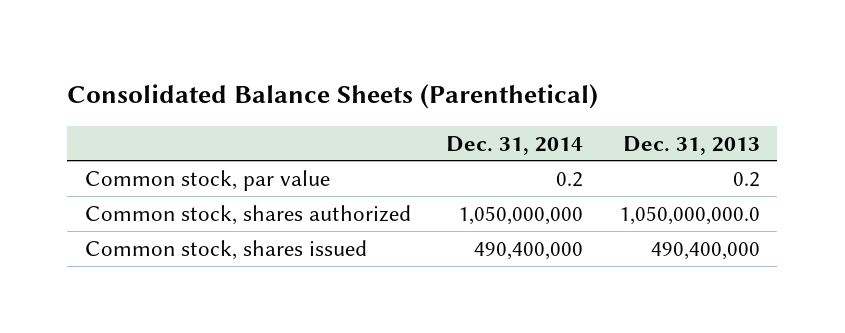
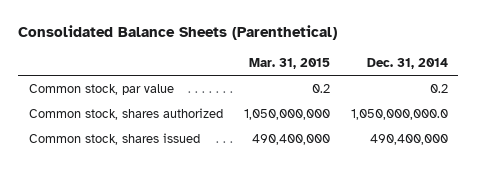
[622,135,760,155] Dec. 31, 2013 -> none
none -> [248,57,330,69] Mar. 31, 2015
[458,205,584,225] 1,050,000,000 -> [350,108,448,120] 1,050,000,000.0

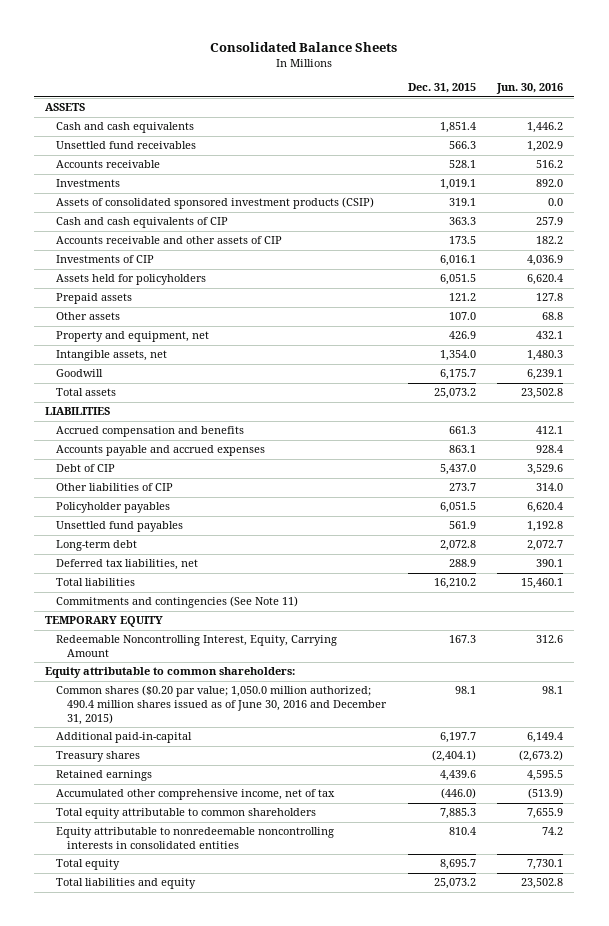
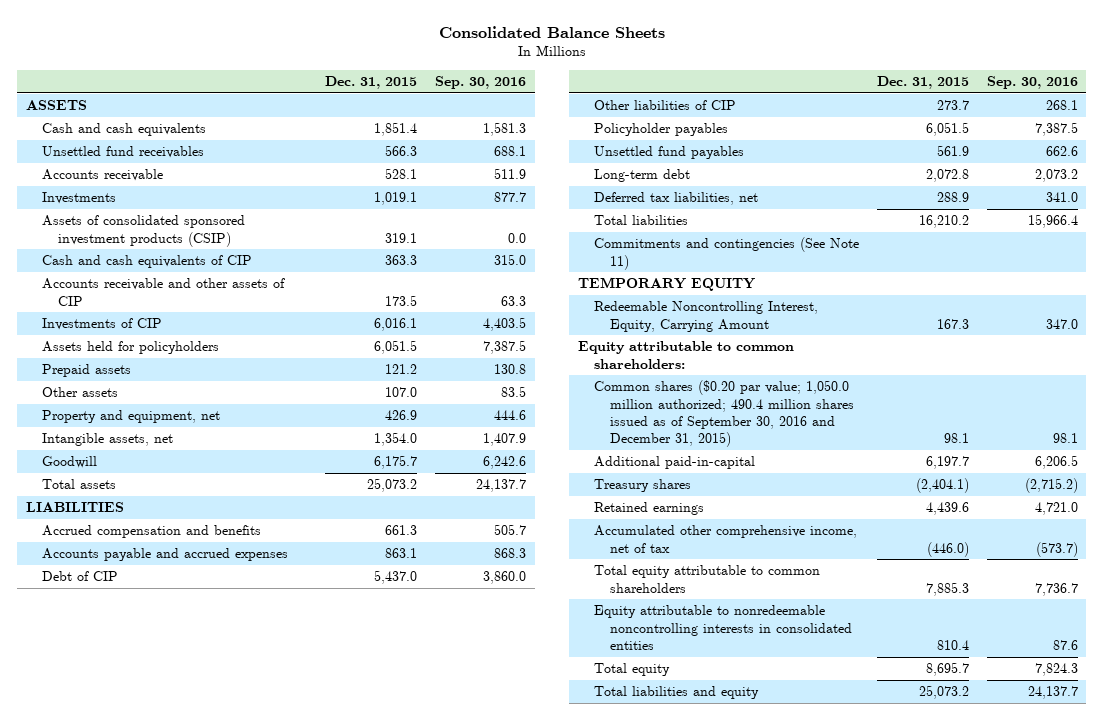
[496,83,564,95] Jun. 30, 2016 -> none
none -> [434,76,526,90] Sep. 30, 2016
[56,685,387,726] Common shares ($0.20 par value; 1,050.0 million authorized; 490.4 million shares issued as of June 30, 2016 and December 31, 2015) -> [593,380,855,448] Common shares ($0.20 par value; 1,050.0 million authorized; 490.4 million shares issued as of September 30, 2016 and December 31, 2015)

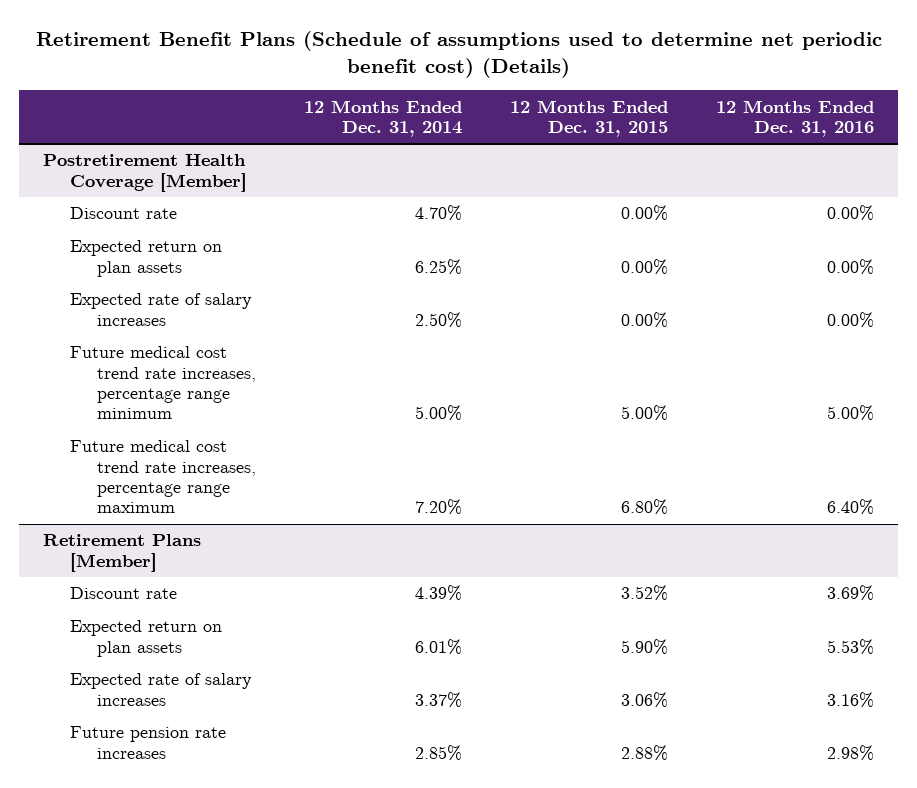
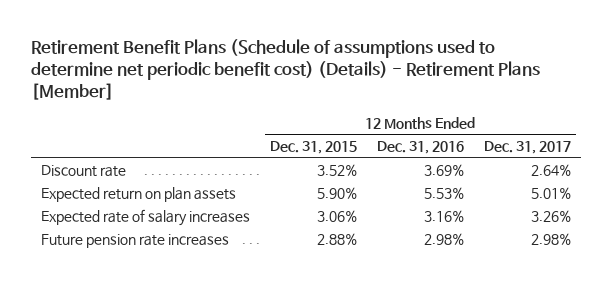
[35,30,882,78] Retirement Benefit Plans (Schedule of assumptions used to determine net periodic benefit cost) (Details) -> [31,39,541,101] Retirement Benefit Plans (Schedule of assumptions used to determine net periodic benefit cost) (Details) - Retirement Plans [Member]
[304,99,463,137] 12 Months Ended Dec. 31, 2014 -> none
none -> [483,140,571,154] Dec. 31, 2017
[43,154,248,192] Postretirement Health Coverage [Member] -> none
[70,207,178,220] Discount rate -> none
[70,240,223,277] Expected return on plan assets -> none
[70,293,253,326] Expected rate of salary increases -> none
[70,346,257,420] Future medical cost trend rate increases, percentage range minimum -> none
[70,440,257,514] Future medical cost trend rate increases, percentage range maximum -> none
[43,534,202,572] Retirement Plans [Member] -> none

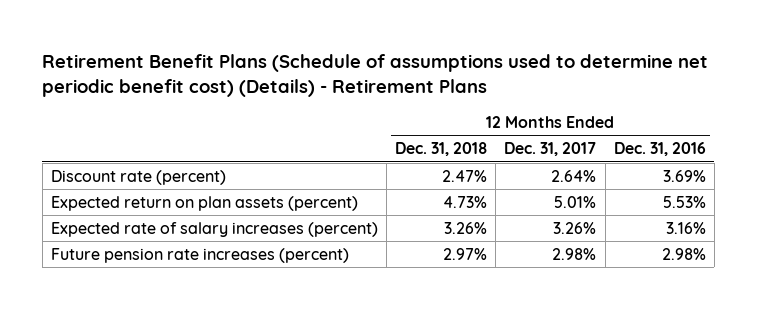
[31,39,541,101] Retirement Benefit Plans (Schedule of assumptions used to determine net periodic benefit cost) (Details) - Retirement Plans [Member] -> [42,53,709,97] Retirement Benefit Plans (Schedule of assumptions used to determine net periodic benefit cost) (Details) - Retirement Plans
[269,140,357,154] Dec. 31, 2015 -> none
none -> [395,142,488,157] Dec. 31, 2018
[41,164,127,177] Discount rate -> [51,169,227,185] Discount rate (percent)
[41,186,237,202] Expected return on plan assets -> [51,195,359,211] Expected return on plan assets (percent)
[41,208,251,226] Expected rate of salary increases -> [51,221,379,237] Expected rate of salary increases (percent)
[41,233,230,248] Future pension rate increases -> [51,247,350,263] Future pension rate increases (percent)

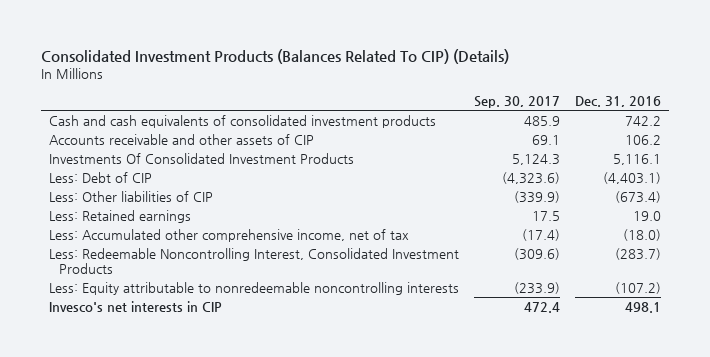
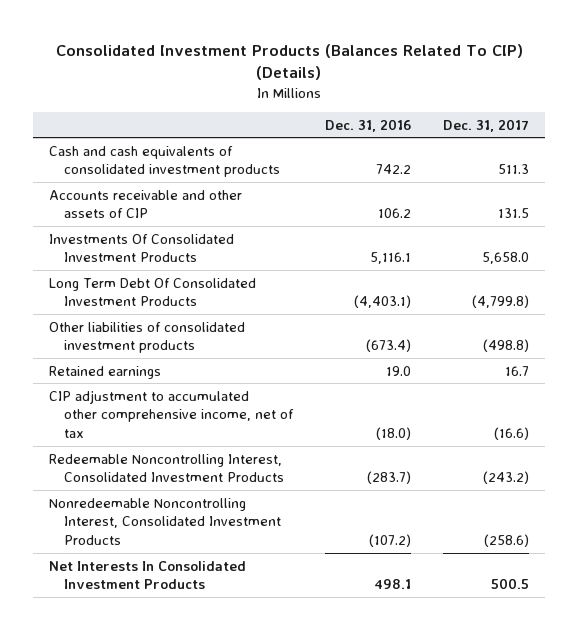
[473,95,560,108] Sep. 30, 2017 -> none
none -> [443,118,530,132] Dec. 31, 2017
[48,171,152,183] Less: Debt of CIP -> [49,277,257,307] Long Term Debt Of Consolidated Investment Products
[48,190,213,202] Less: Other liabilities of CIP -> [49,321,246,354] Other liabilities of consolidated investment products
[48,209,191,223] Less: Retained earnings -> [49,365,162,379] Retained earnings
[48,228,409,242] Less: Accumulated other comprehensive income, net of tax -> [49,389,295,439] CIP adjustment to accumulated other comprehensive income, net of tax
[48,247,459,274] Less: Redeemable Noncontrolling Interest, Consolidated Investment Products -> [49,453,285,483] Redeemable Noncontrolling Interest, Consolidated Investment Products
[48,281,459,295] Less: Equity attributable to nonredeemable noncontrolling interests -> [49,497,282,546] Nonredeemable Noncontrolling Interest, Consolidated Investment Products
[48,300,222,312] Invesco's net interests in CIP -> [49,560,247,590] Net Interests In Consolidated Investment Products

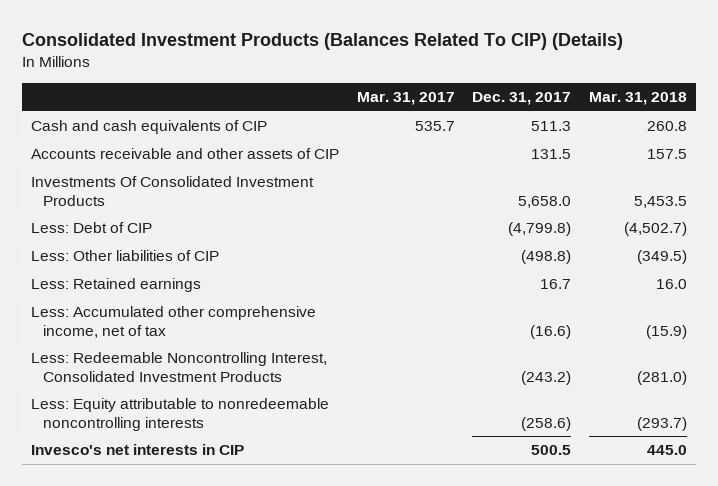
[325,118,412,132] Dec. 31, 2016 -> none
none -> [356,92,455,106] Mar. 31, 2017
none -> [588,92,687,106] Mar. 31, 2018
[49,145,281,178] Cash and cash equivalents of consolidated investment products -> [30,120,267,135] Cash and cash equivalents of CIP
[49,277,257,307] Long Term Debt Of Consolidated Investment Products -> [30,222,152,234] Less: Debt of CIP
[49,321,246,354] Other liabilities of consolidated investment products -> [30,250,219,262] Less: Other liabilities of CIP
[49,365,162,379] Retained earnings -> [30,278,201,293] Less: Retained earnings
[49,389,295,439] CIP adjustment to accumulated other comprehensive income, net of tax -> [30,306,316,338] Less: Accumulated other comprehensive income, net of tax
[49,453,285,483] Redeemable Noncontrolling Interest, Consolidated Investment Products -> [30,352,327,382] Less: Redeemable Noncontrolling Interest, Consolidated Investment Products
[49,497,282,546] Nonredeemable Noncontrolling Interest, Consolidated Investment Products -> [30,398,329,431] Less: Equity attributable to nonredeemable noncontrolling interests
[49,560,247,590] Net Interests In Consolidated Investment Products -> [30,444,244,456] Invesco's net interests in CIP

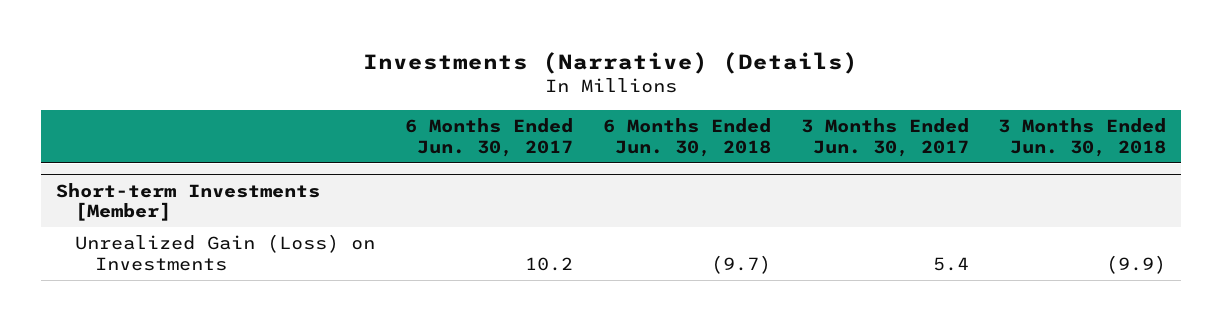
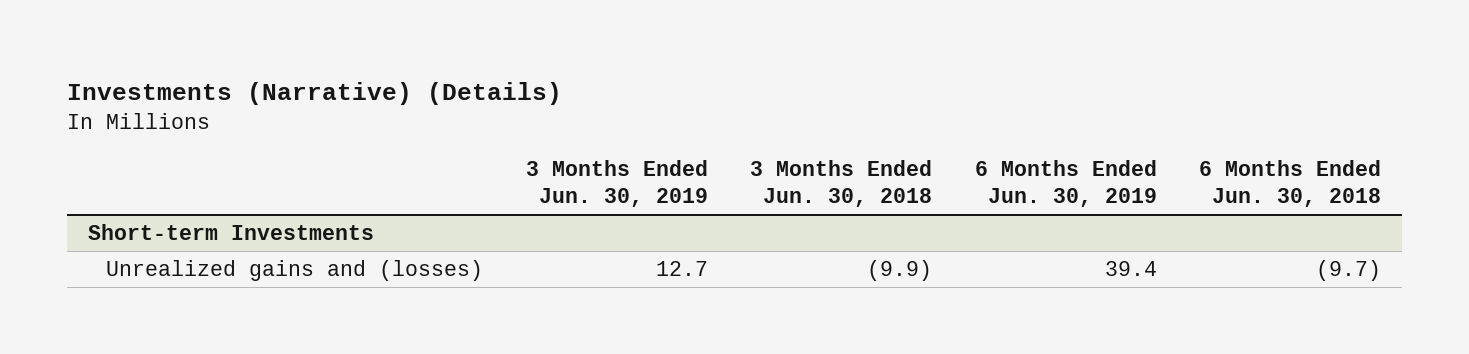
[405,118,574,157] 6 Months Ended Jun. 30, 2017 -> none
[800,118,969,157] 3 Months Ended Jun. 30, 2017 -> none
none -> [525,160,708,208] 3 Months Ended Jun. 30, 2019
none -> [974,160,1157,208] 6 Months Ended Jun. 30, 2019
[56,182,321,222] Short-term Investments [Member] -> [88,224,375,241] Short-term Investments
[75,234,376,271] Unrealized Gain (Loss) on Investments -> [106,260,484,282] Unrealized gains and (losses)

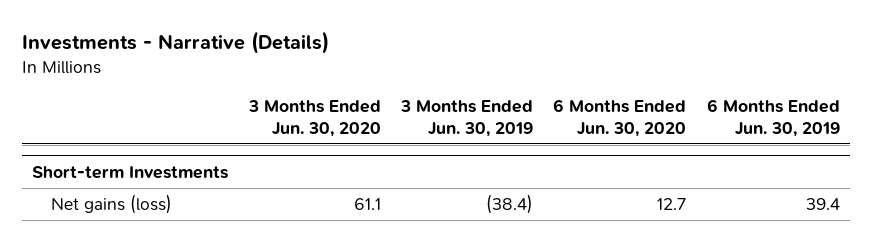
[67,82,563,106] Investments (Narrative) (Details) -> [21,31,329,55] Investments - Narrative (Details)
[750,160,933,208] 3 Months Ended Jun. 30, 2018 -> none
[1198,160,1381,208] 6 Months Ended Jun. 30, 2018 -> none
none -> [247,100,381,137] 3 Months Ended Jun. 30, 2020
none -> [553,99,687,137] 6 Months Ended Jun. 30, 2020
[106,260,484,282] Unrealized gains and (losses) -> [50,194,172,215] Net gains (loss)
[655,261,708,277] 12.7 -> [485,194,533,215] (38.4)

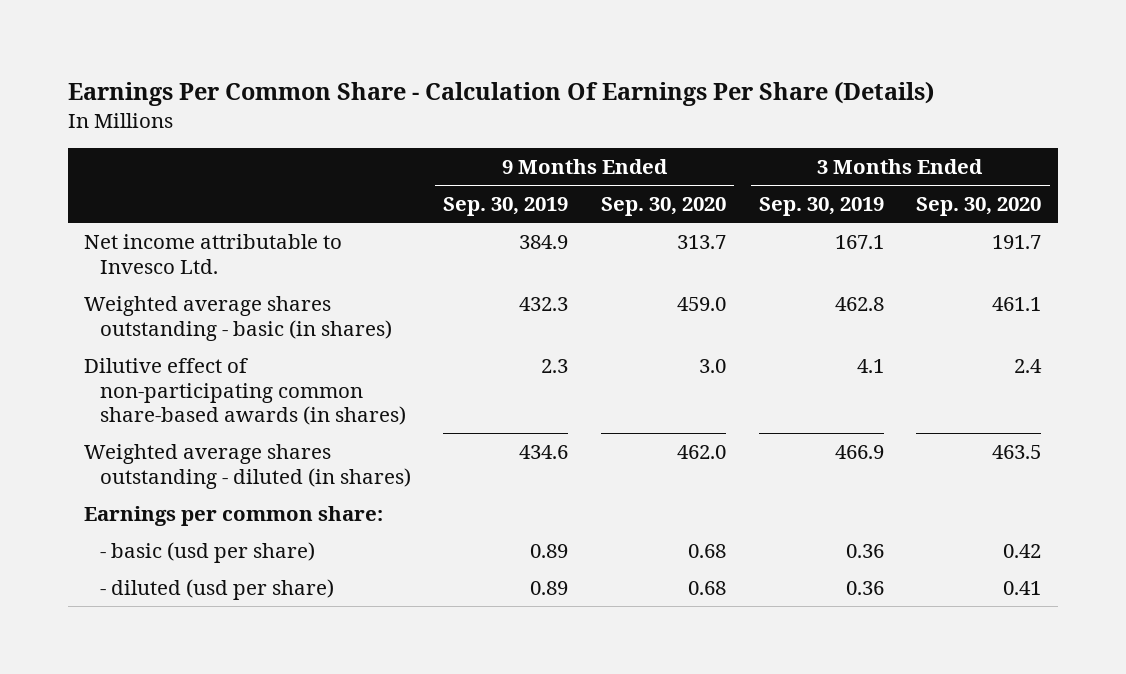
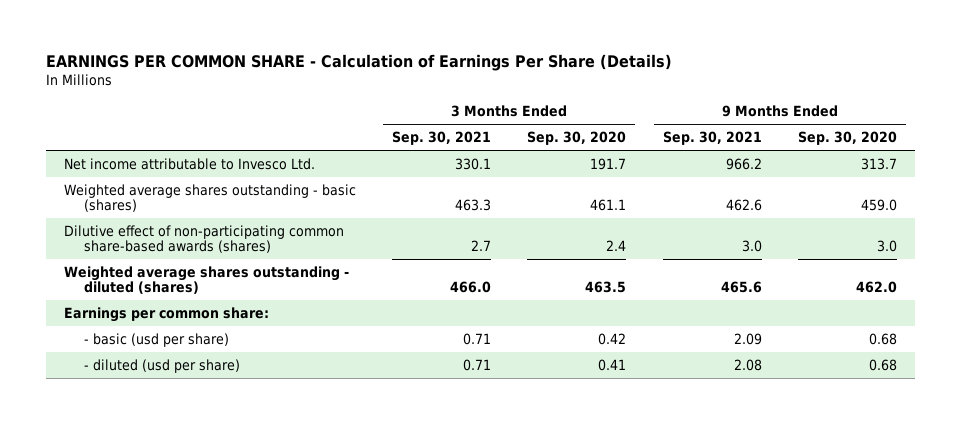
[67,80,934,106] Earnings Per Common Share - Calculation Of Earnings Per Share (Details) -> [46,53,673,71] EARNINGS PER COMMON SHARE - Calculation of Earnings Per Share (Details)
[443,197,569,217] Sep. 30, 2019 -> none
[758,197,884,217] Sep. 30, 2019 -> none
none -> [392,131,492,146] Sep. 30, 2021
none -> [662,131,762,146] Sep. 30, 2021
[84,295,392,341] Weighted average shares outstanding - basic (in shares) -> [64,183,357,213] Weighted average shares outstanding - basic (shares)
[84,357,406,426] Dilutive effect of non-participating common share-based awards (in shares) -> [64,224,345,254] Dilutive effect of non-participating common share-based awards (shares)
[84,443,411,489] Weighted average shares outstanding - diluted (in shares) -> [64,265,350,295] Weighted average shares outstanding - diluted (shares)

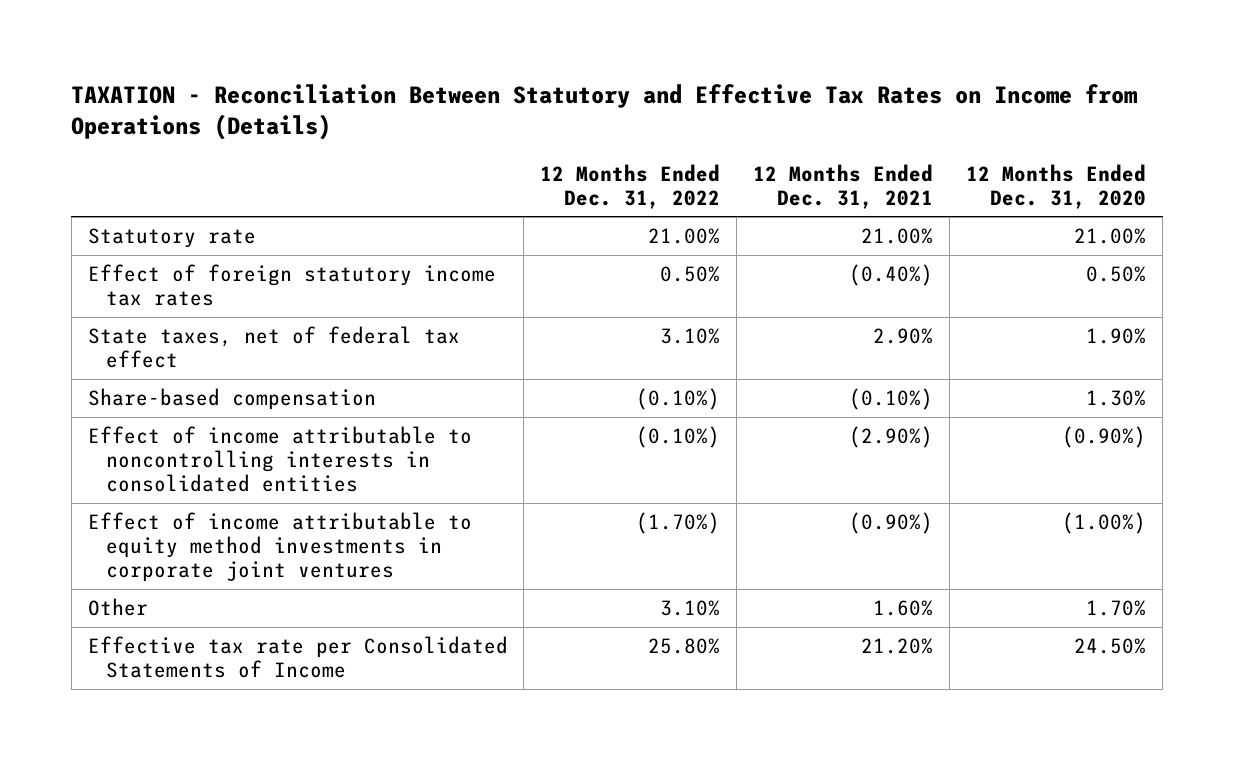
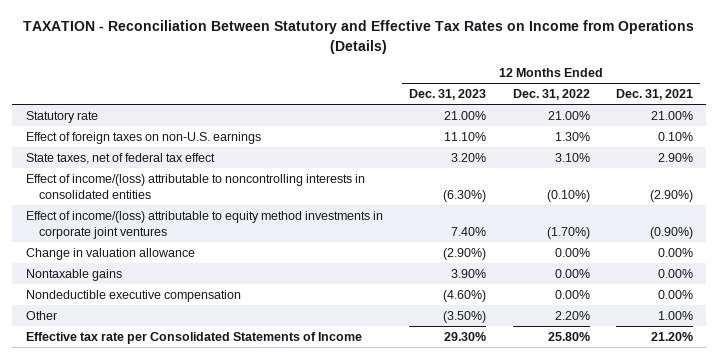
[966,163,1147,209] 12 Months Ended Dec. 31, 2020 -> none
none -> [409,89,487,101] Dec. 31, 2023
[87,264,496,306] Effect of foreign statutory income tax rates -> [25,131,261,144] Effect of foreign taxes on non-U.S. earnings
[660,266,721,283] 0.50% -> [554,131,590,141] 1.30%
[849,264,934,287] (0.40%) -> [657,131,693,141] 0.10%
[87,388,376,411] Share-based compensation -> none
[87,426,472,492] Effect of income attributable to noncontrolling interests in consolidated entities -> [25,173,365,199] Effect of income/(loss) attributable to noncontrolling interests in consolidated entities
[87,512,472,582] Effect of income attributable to equity method investments in corporate joint ventures -> [25,210,383,239] Effect of income/(loss) attributable to equity method investments in corporate joint ventures
none -> [25,247,195,260] Change in valuation allowance
none -> [25,268,122,281] Nontaxable gains
none -> [25,289,241,302] Nondeductible executive compensation
[660,600,721,617] 3.10% -> [554,310,590,320] 2.20%
[873,600,934,617] 1.60% -> [657,310,693,320] 1.00%

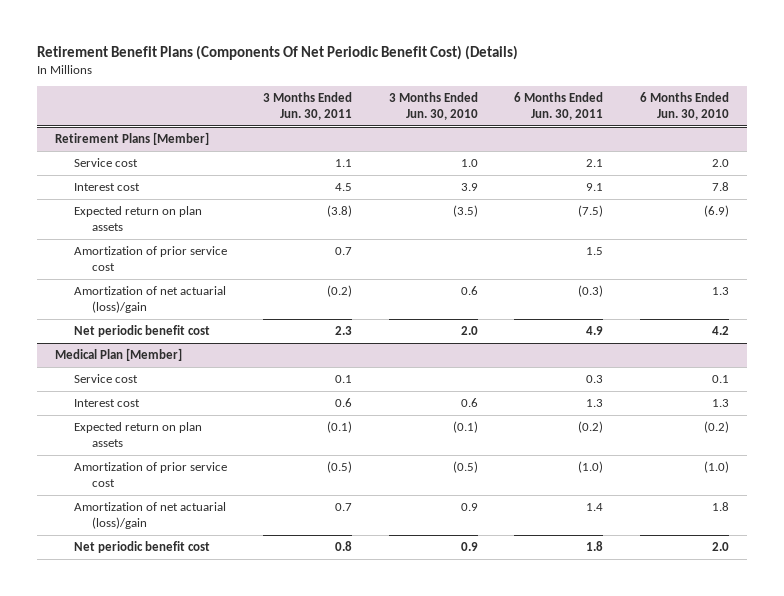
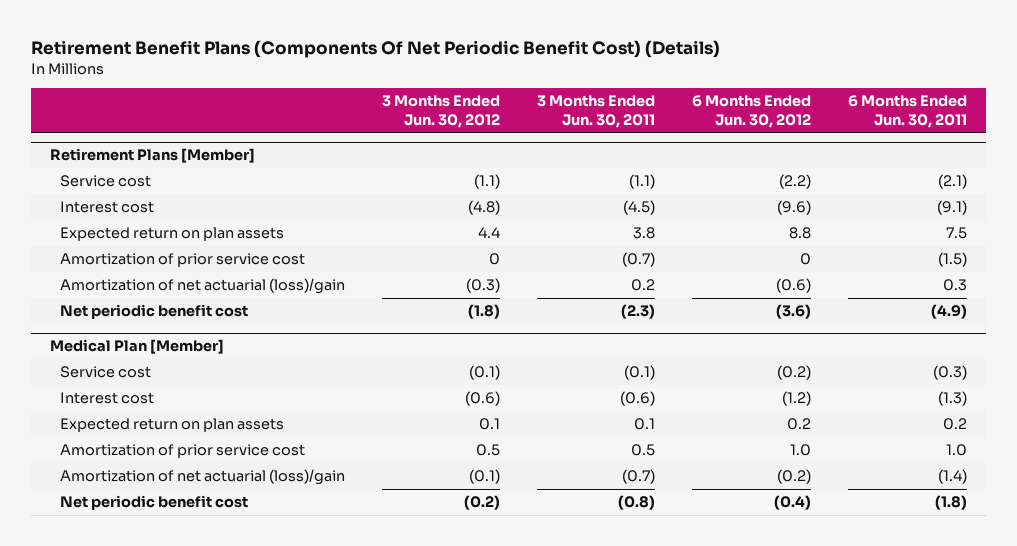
[388,92,478,120] 3 Months Ended Jun. 30, 2010 -> none
[639,92,729,120] 6 Months Ended Jun. 30, 2010 -> none
none -> [382,95,501,128] 3 Months Ended Jun. 30, 2012
none -> [692,95,812,128] 6 Months Ended Jun. 30, 2012
[335,159,353,168] 1.1 -> [629,174,656,190] (1.1)
[586,159,604,168] 2.1 -> [938,174,968,190] (2.1)
[335,183,353,192] 4.5 -> [623,200,656,216] (4.5)
[586,183,604,192] 9.1 -> [937,200,968,216] (9.1)
[327,205,353,218] (3.8) -> [633,227,656,240] 3.8
[578,205,604,218] (7.5) -> [946,227,968,240] 7.5
[335,247,353,256] 0.7 -> [622,252,656,268] (0.7)
[586,247,604,256] 1.5 -> [938,252,968,268] (1.5)
[327,285,353,298] (0.2) -> [631,279,656,292] 0.2
[578,285,604,298] (0.3) -> [943,279,968,292] 0.3
[335,326,353,336] 2.3 -> [621,304,656,320] (2.3)
[586,326,604,336] 4.9 -> [931,304,968,320] (4.9)
[335,375,353,384] 0.1 -> [624,365,656,381] (0.1)
[586,375,604,384] 0.3 -> [933,365,968,381] (0.3)
[335,398,353,408] 0.6 -> [620,391,656,407] (0.6)
[586,399,604,408] 1.3 -> [938,391,968,407] (1.3)
[327,421,353,434] (0.1) -> [634,418,656,431] 0.1
[578,421,604,434] (0.2) -> [943,418,968,431] 0.2
[327,461,353,474] (0.5) -> [631,444,656,457] 0.5
[578,461,604,474] (1.0) -> [946,444,968,457] 1.0
[335,503,353,512] 0.7 -> [622,469,656,485] (0.7)
[586,503,604,512] 1.4 -> [938,469,968,485] (1.4)
[335,541,353,552] 0.8 -> [618,495,656,511] (0.8)
[586,541,604,552] 1.8 -> [935,495,968,511] (1.8)

